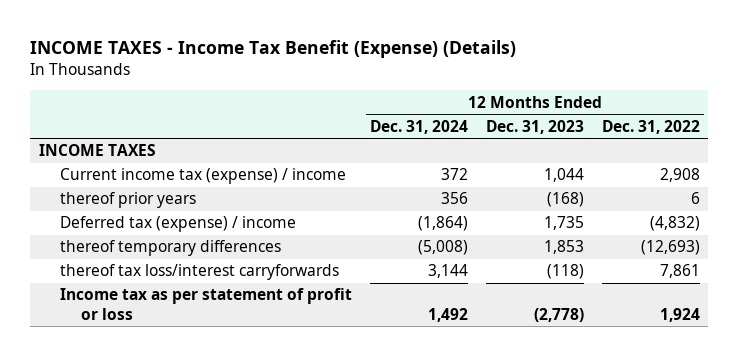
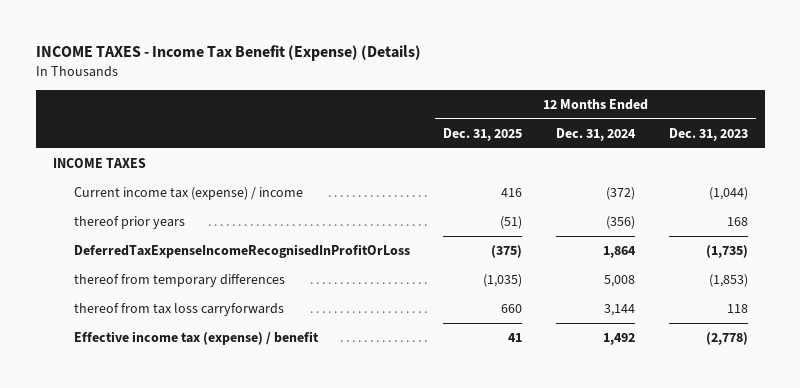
[601,119,700,134] Dec. 31, 2022 -> none
none -> [443,127,523,141] Dec. 31, 2025
[60,216,297,233] Deferred tax (expense) / income -> none
[441,168,469,181] 372 -> [606,187,636,201] (372)
[543,168,584,183] 1,044 -> [708,187,748,201] (1,044)
[441,192,469,205] 356 -> [606,216,636,230] (356)
[546,192,584,208] (168) -> [726,217,748,227] 168
none -> [73,244,410,259] DeferredTaxExpenseIncomeRecognisedInProfitOrLoss
[60,240,282,257] thereof temporary differences -> [73,274,285,288] thereof from temporary differences
[418,240,469,256] (5,008) -> [604,275,636,288] 5,008
[543,240,584,255] 1,853 -> [708,274,748,288] (1,853)
[60,264,340,281] thereof tax loss/interest carryforwards -> [73,303,284,317] thereof from tax loss carryforwards
[546,264,584,280] (118) -> [726,304,748,314] 118
[60,288,353,320] Income tax as per statement of profit or loss -> [73,331,319,346] Effective income tax (expense) / benefit

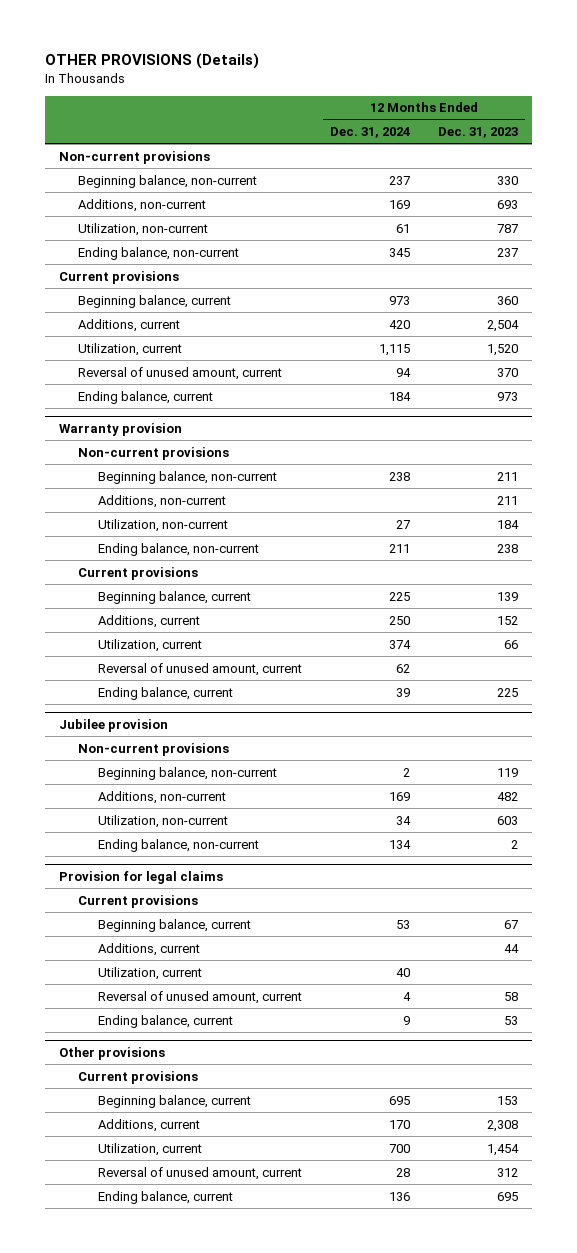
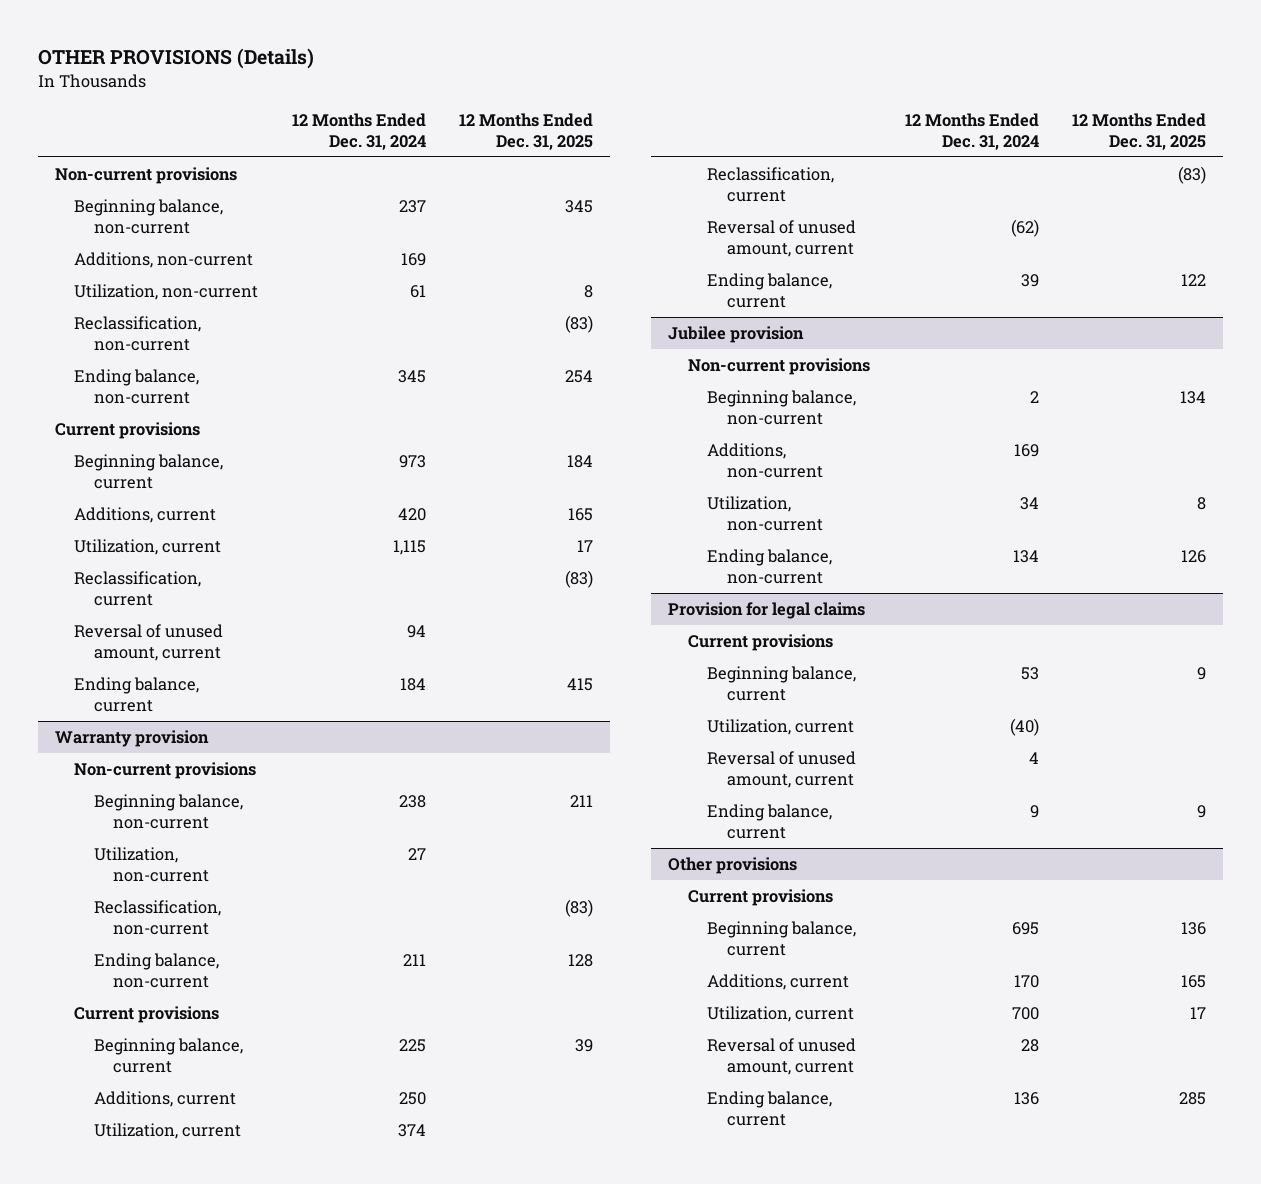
[438,126,519,138] Dec. 31, 2023 -> none
none -> [458,112,593,150] 12 Months Ended Dec. 31, 2025
none -> [74,316,202,352] Reclassification, non-current
none -> [74,571,202,607] Reclassification, current
[97,494,226,508] Additions, non-current -> none
none -> [93,900,221,936] Reclassification, non-current
none -> [707,167,835,203] Reclassification, current
[396,663,411,673] 62 -> [1010,219,1039,238] (62)
[97,942,200,956] Additions, current -> none
[396,967,411,977] 40 -> [1009,718,1039,737] (40)

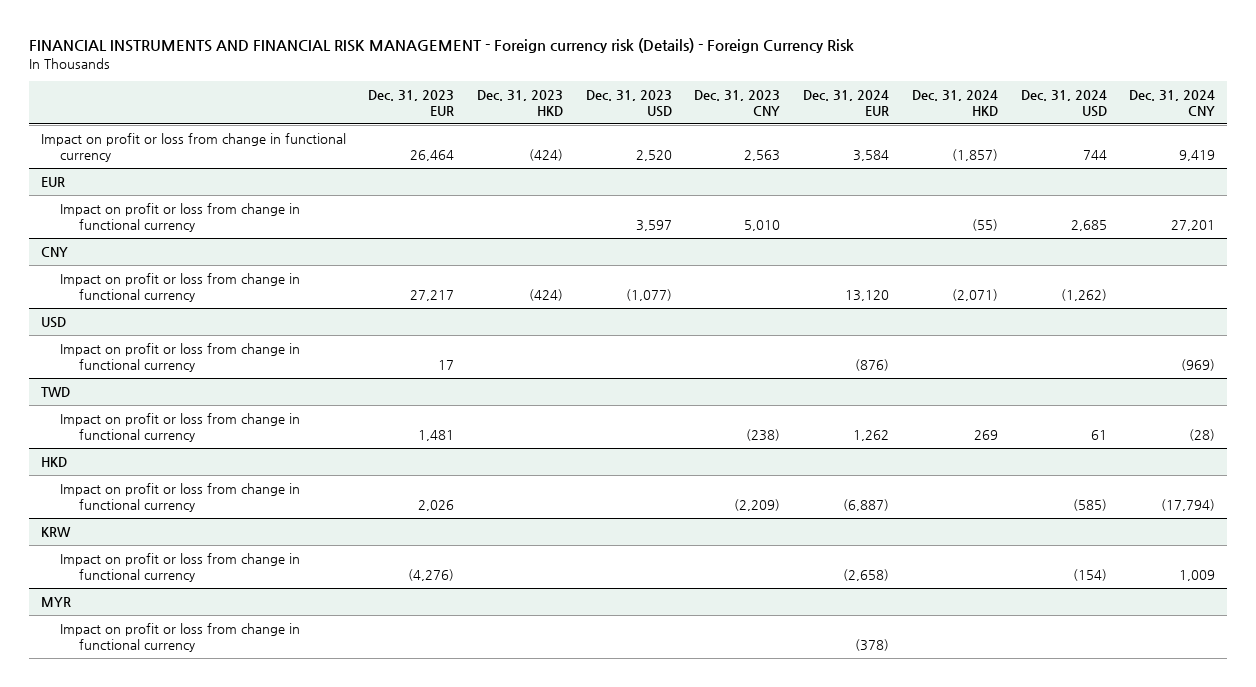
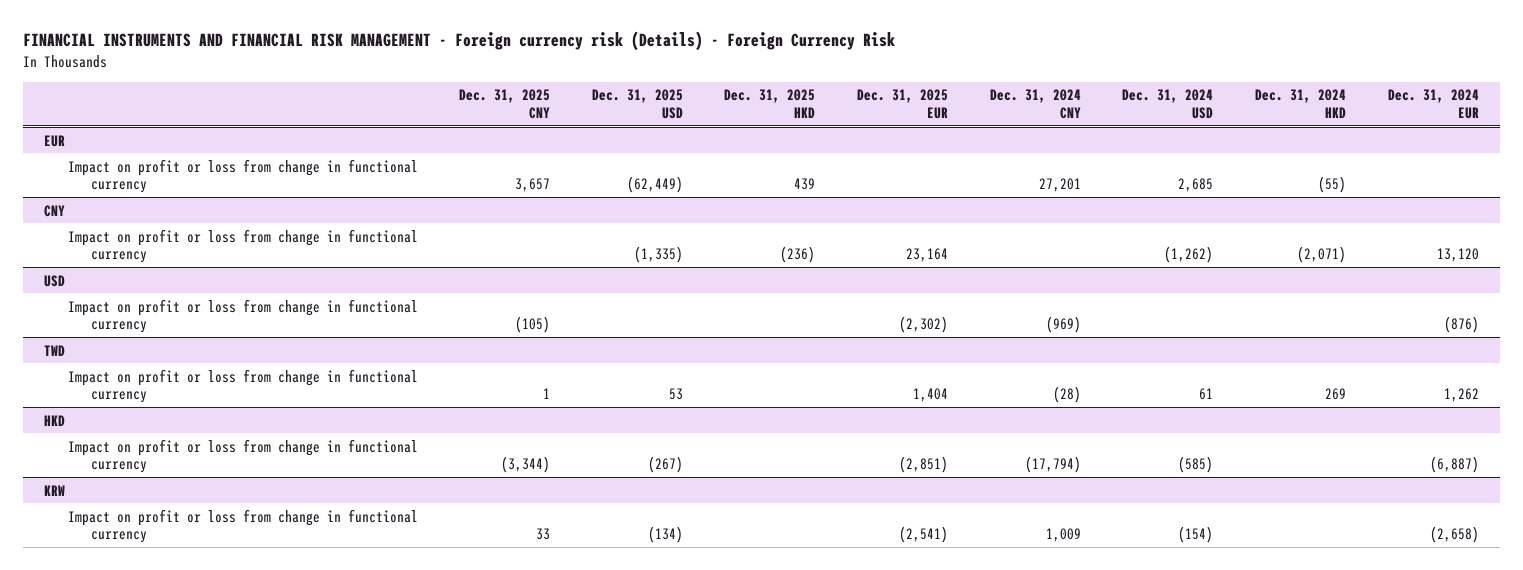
[368,89,455,116] Dec. 31, 2023 EUR -> none
[477,89,564,116] Dec. 31, 2023 HKD -> none
[585,89,672,117] Dec. 31, 2023 USD -> none
[694,89,781,116] Dec. 31, 2023 CNY -> none
none -> [459,89,551,119] Dec. 31, 2025 CNY
none -> [591,89,683,119] Dec. 31, 2025 USD
none -> [724,89,816,118] Dec. 31, 2025 HKD
none -> [857,89,949,119] Dec. 31, 2025 EUR
[40,132,346,163] Impact on profit or loss from change in functional currency -> none
[40,596,71,607] MYR -> none
[59,622,300,653] Impact on profit or loss from change in functional currency -> none

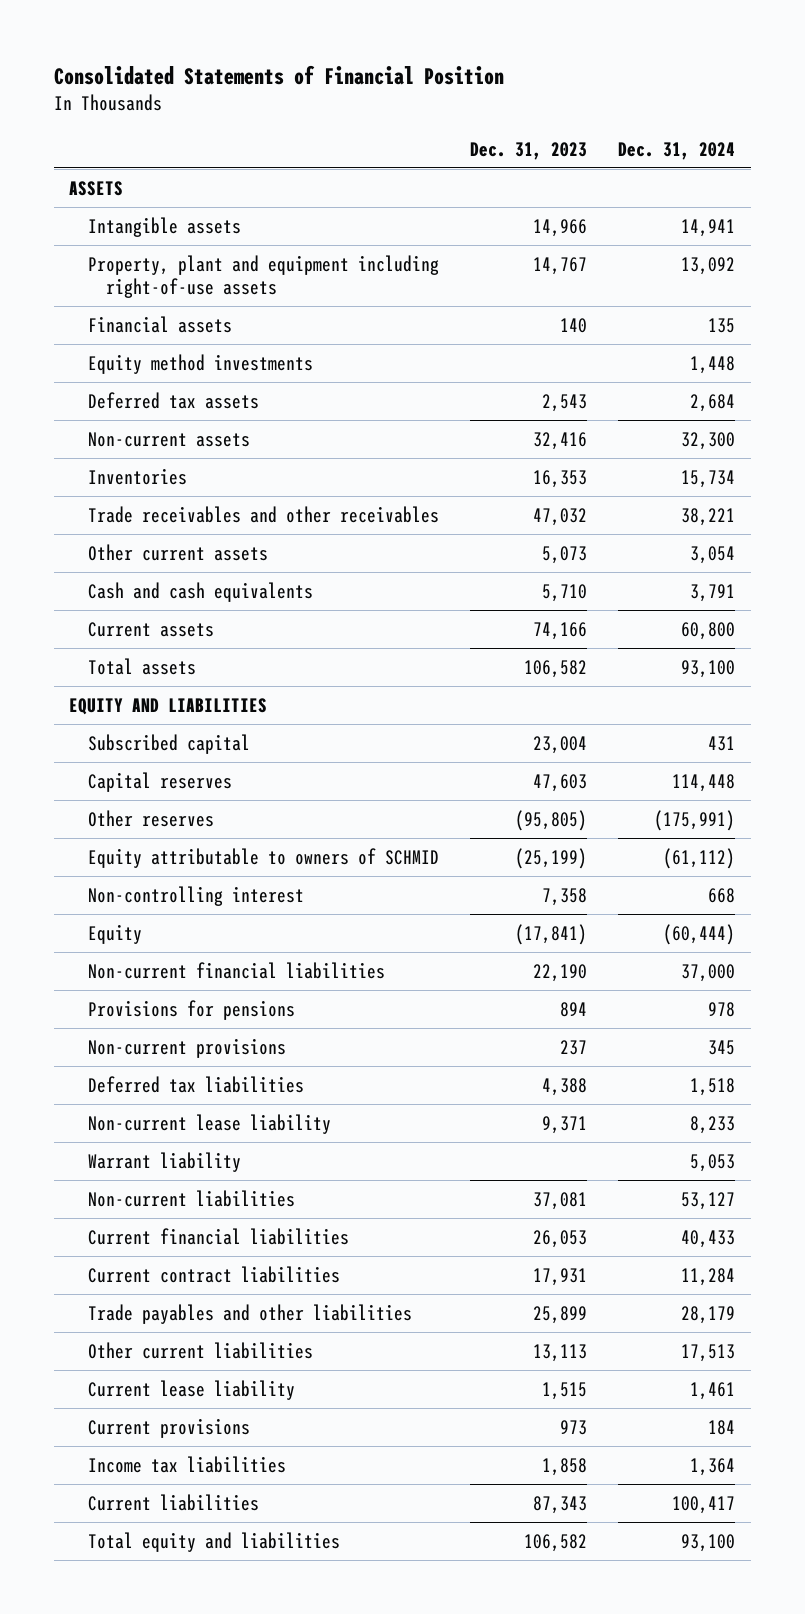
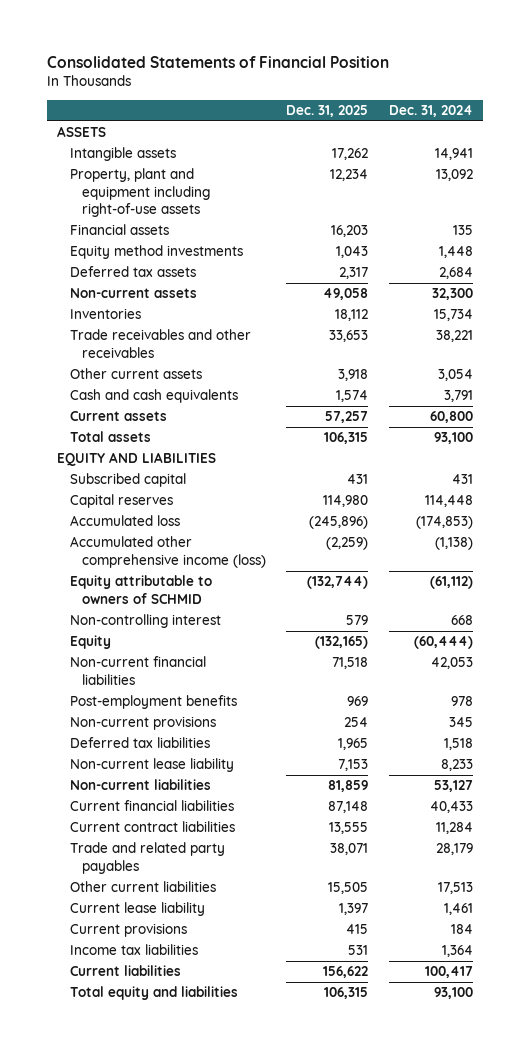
[469,141,587,160] Dec. 31, 2023 -> none
none -> [286,105,369,118] Dec. 31, 2025
[87,809,214,827] Other reserves -> none
none -> [69,515,180,527] Accumulated loss
none -> [69,536,266,568] Accumulated other comprehensive income (loss)
[681,963,736,982] 37,000 -> [430,657,473,670] 42,053
[87,999,295,1020] Provisions for pensions -> [69,695,237,710] Post-employment benefits
[87,1151,241,1172] Warrant liability -> none
[87,1303,412,1324] Trade payables and other liabilities -> [69,842,225,874] Trade and related party payables

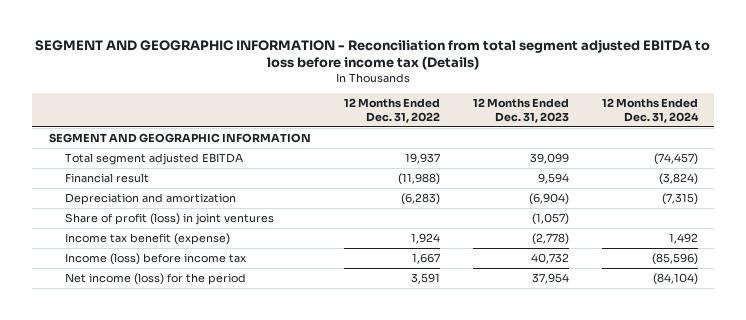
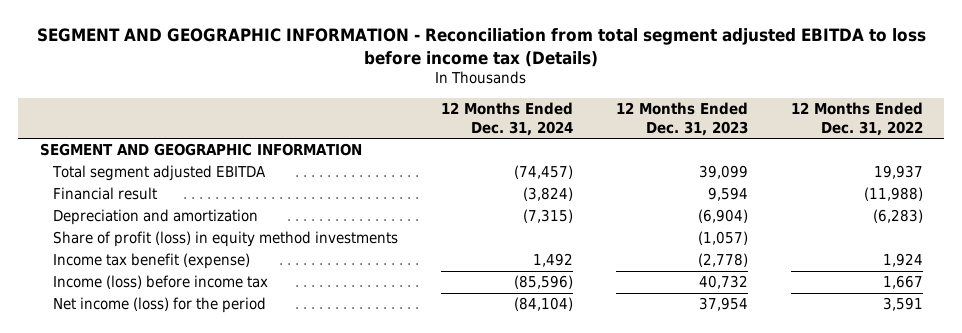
[64,212,274,225] Share of profit (loss) in joint ventures -> [52,231,398,248] Share of profit (loss) in equity method investments

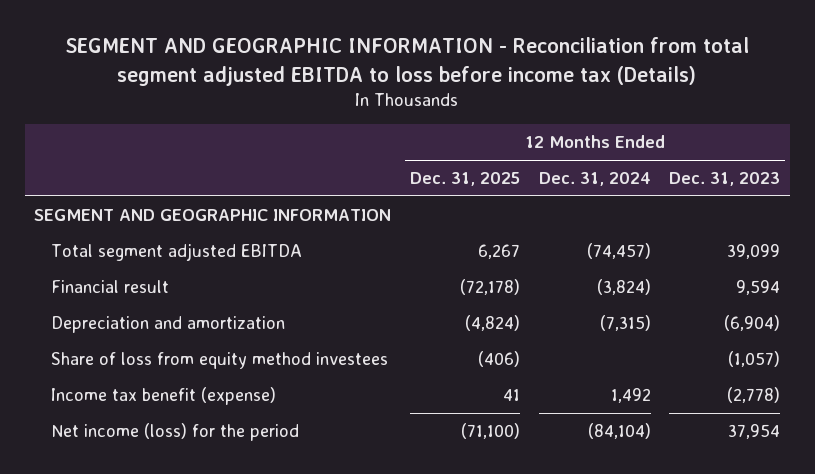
[790,102,923,136] 12 Months Ended Dec. 31, 2022 -> none
none -> [409,171,520,186] Dec. 31, 2025
[52,231,398,248] Share of profit (loss) in equity method investments -> [51,351,389,369] Share of loss from equity method investees
[52,275,268,290] Income (loss) before income tax -> none

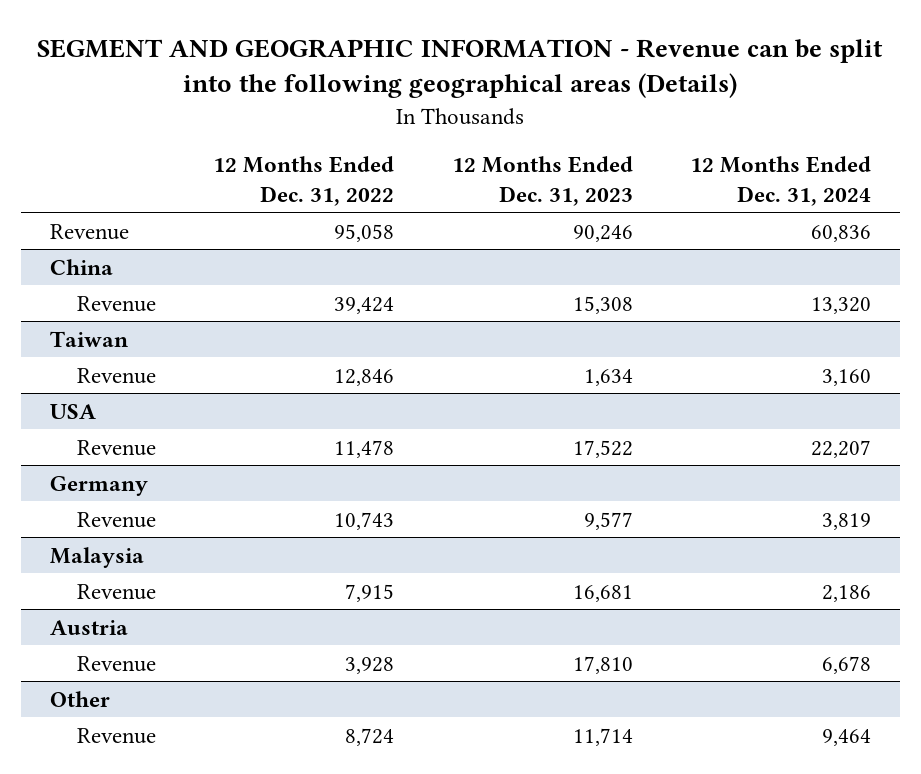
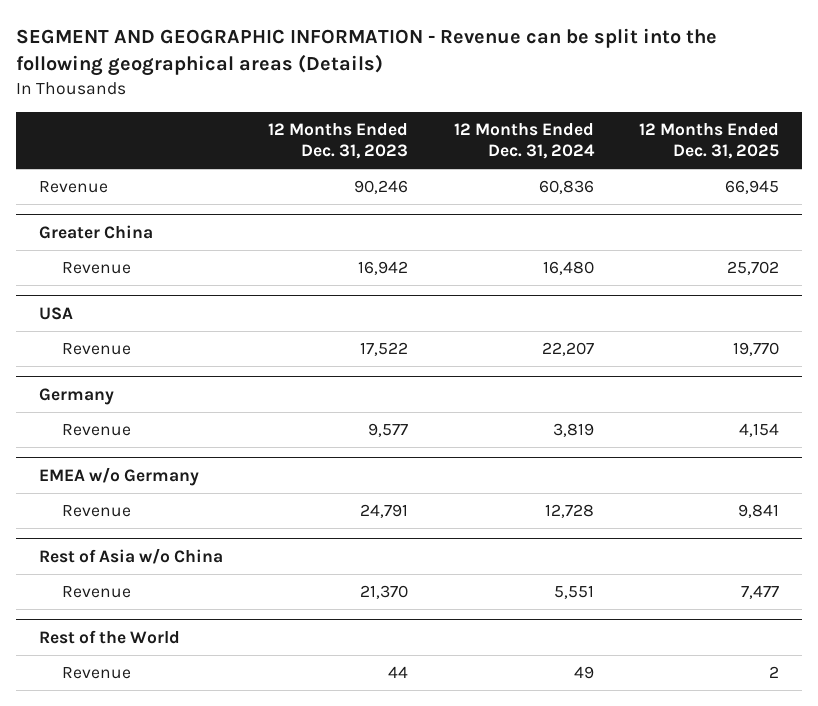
[213,156,395,206] 12 Months Ended Dec. 31, 2022 -> none
none -> [639,122,780,160] 12 Months Ended Dec. 31, 2025
[49,330,128,347] Taiwan -> none
[76,367,156,384] Revenue -> none
[49,258,113,275] China -> [38,224,153,239] Greater China
[572,295,633,314] 15,308 -> [358,260,409,275] 16,942
[811,296,872,314] 13,320 -> [542,260,594,275] 16,480
[49,546,144,568] Malaysia -> none
[49,619,128,635] Austria -> none
none -> [38,466,199,486] EMEA w/o Germany
[572,584,633,602] 16,681 -> [360,503,409,518] 24,791
[822,584,872,602] 2,186 -> [544,503,594,518] 12,728
none -> [38,547,223,564] Rest of Asia w/o China
[572,655,633,674] 17,810 -> [360,584,409,599] 21,370
[822,655,872,674] 6,678 -> [553,584,594,599] 5,551
[49,690,110,707] Other -> [38,629,180,644] Rest of the World
[572,727,633,746] 11,714 -> [388,665,409,678] 44
[822,728,872,746] 9,464 -> [573,665,594,679] 49

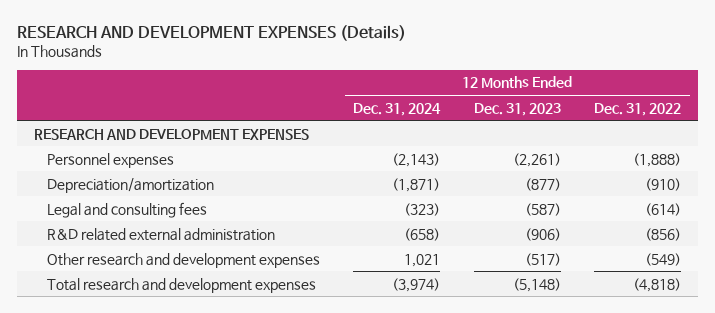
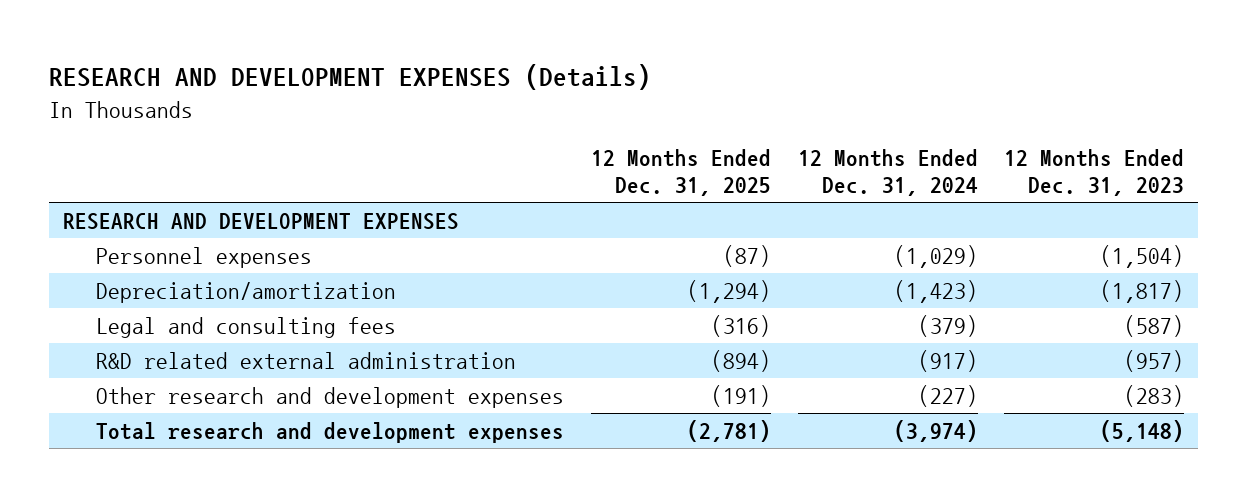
[594,102,682,116] Dec. 31, 2022 -> none
none -> [590,148,771,197] 12 Months Ended Dec. 31, 2025
[392,152,441,167] (2,143) -> [893,244,978,268] (1,029)
[512,152,561,167] (2,261) -> [1100,244,1185,268] (1,504)
[392,177,441,192] (1,871) -> [893,279,978,303] (1,423)
[524,177,561,191] (877) -> [1100,279,1185,303] (1,817)
[404,202,441,216] (323) -> [917,314,978,337] (379)
[404,227,441,241] (658) -> [917,349,978,372] (917)
[524,227,561,241] (906) -> [1124,349,1185,372] (957)
[404,253,441,267] 1,021 -> [917,384,978,407] (227)
[524,252,561,266] (517) -> [1124,384,1185,407] (283)

